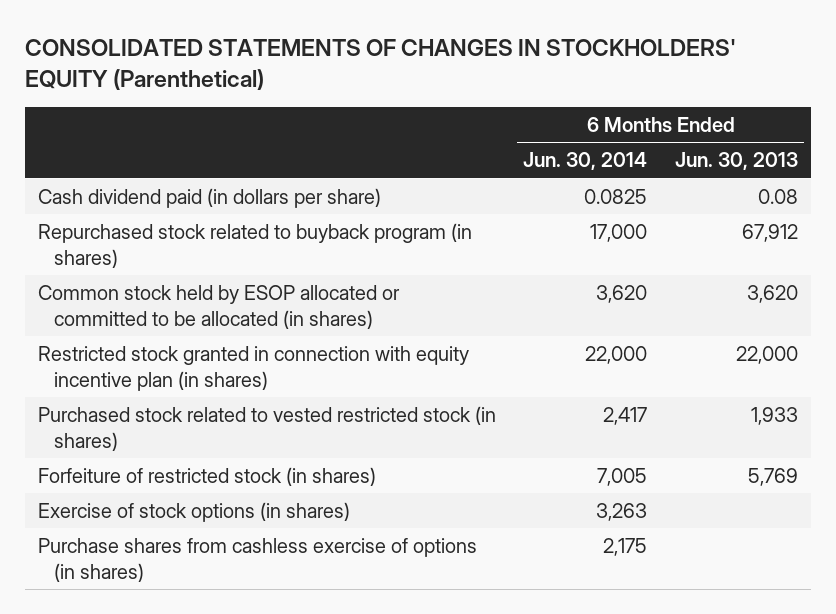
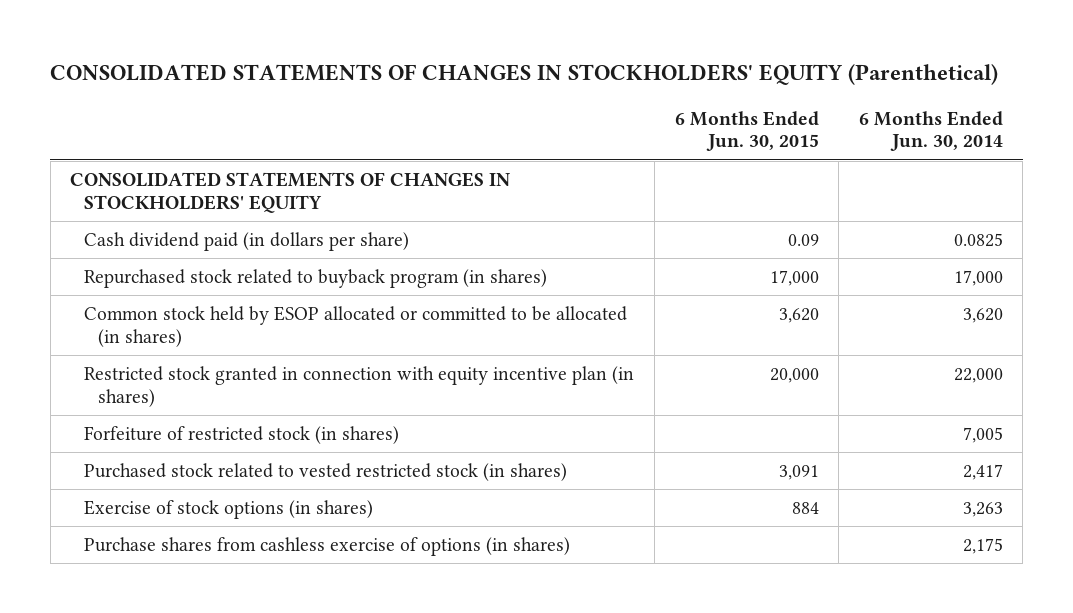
[674,152,798,171] Jun. 30, 2013 -> none
none -> [674,110,819,152] 6 Months Ended Jun. 30, 2015
none -> [70,171,512,213] CONSOLIDATED STATEMENTS OF CHANGES IN STOCKHOLDERS' EQUITY
[38,405,497,452] Purchased stock related to vested restricted stock (in shares) -> [84,462,568,481] Purchased stock related to vested restricted stock (in shares)

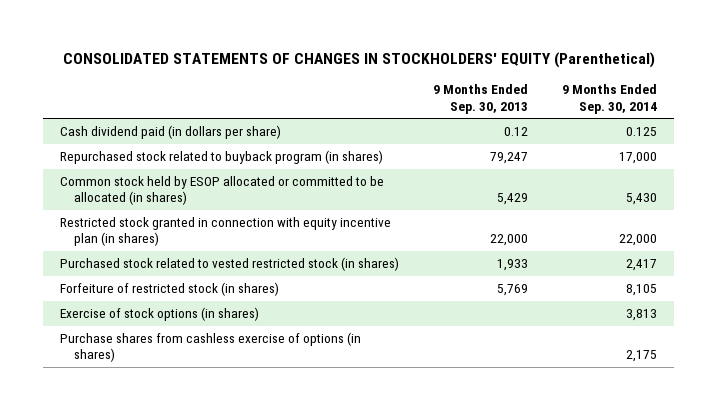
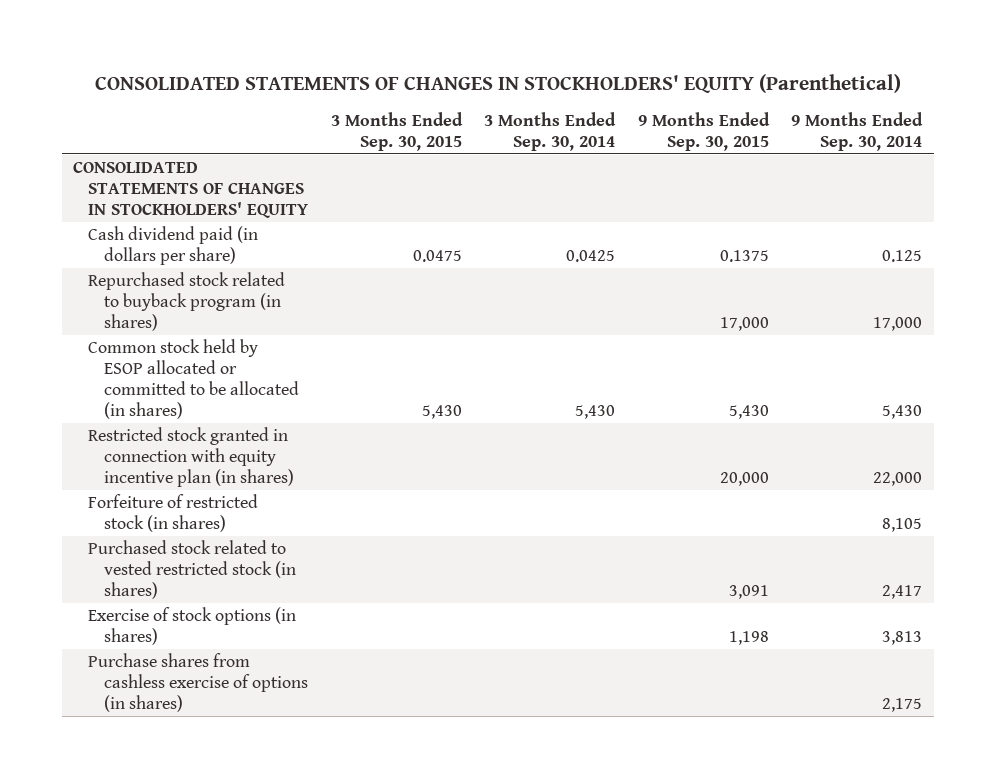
[433,84,529,114] 9 Months Ended Sep. 30, 2013 -> none
none -> [330,111,463,151] 3 Months Ended Sep. 30, 2015
none -> [484,111,617,151] 3 Months Ended Sep. 30, 2014
none -> [637,111,770,151] 9 Months Ended Sep. 30, 2015
none -> [72,162,309,218] CONSOLIDATED STATEMENTS OF CHANGES IN STOCKHOLDERS' EQUITY
[60,257,400,272] Purchased stock related to vested restricted stock (in shares) -> [88,540,297,599] Purchased stock related to vested restricted stock (in shares)

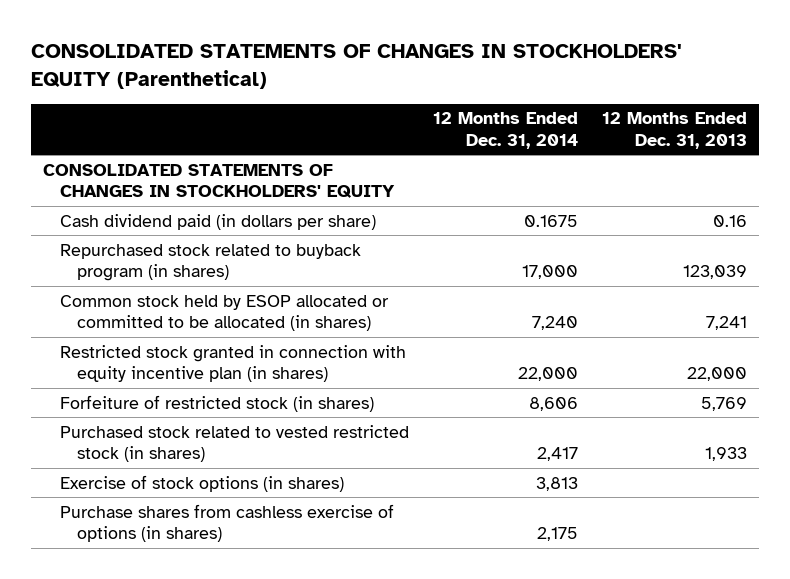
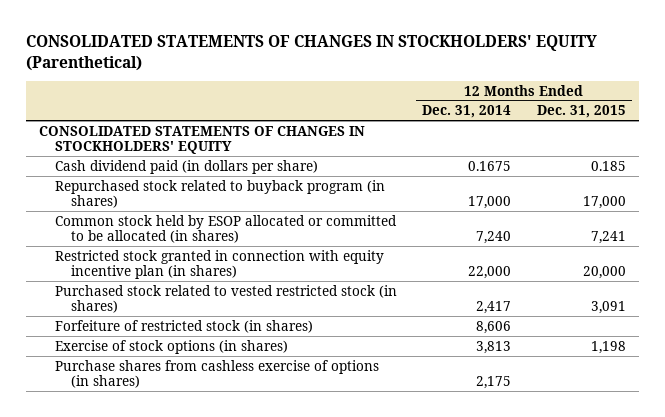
[601,112,747,149] 12 Months Ended Dec. 31, 2013 -> none
none -> [537,105,627,119] Dec. 31, 2015
[59,394,374,412] Forfeiture of restricted stock (in shares) -> [54,319,313,333] Forfeiture of restricted stock (in shares)

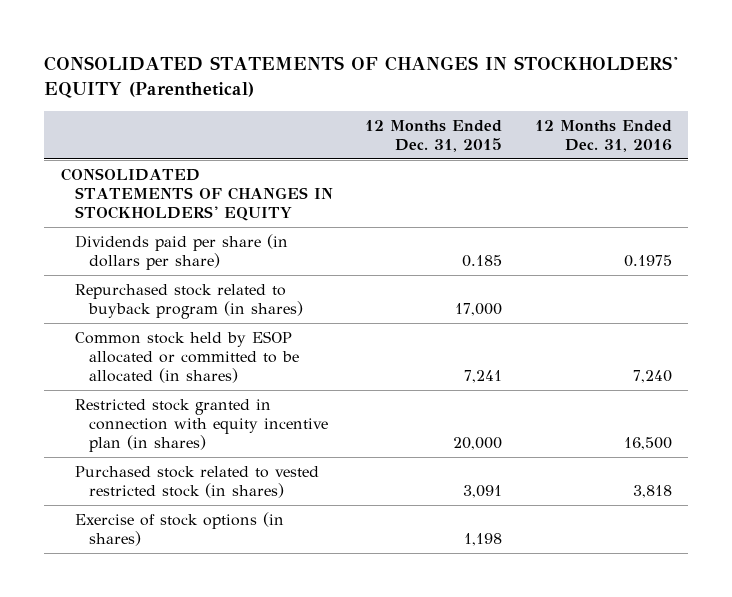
[422,105,512,119] Dec. 31, 2014 -> none
none -> [534,120,672,152] 12 Months Ended Dec. 31, 2016
[54,159,318,174] Cash dividend paid (in dollars per share) -> [74,234,288,270] Dividends paid per share (in dollars per share)
[54,319,313,333] Forfeiture of restricted stock (in shares) -> none
[54,359,379,389] Purchase shares from cashless exercise of options (in shares) -> none

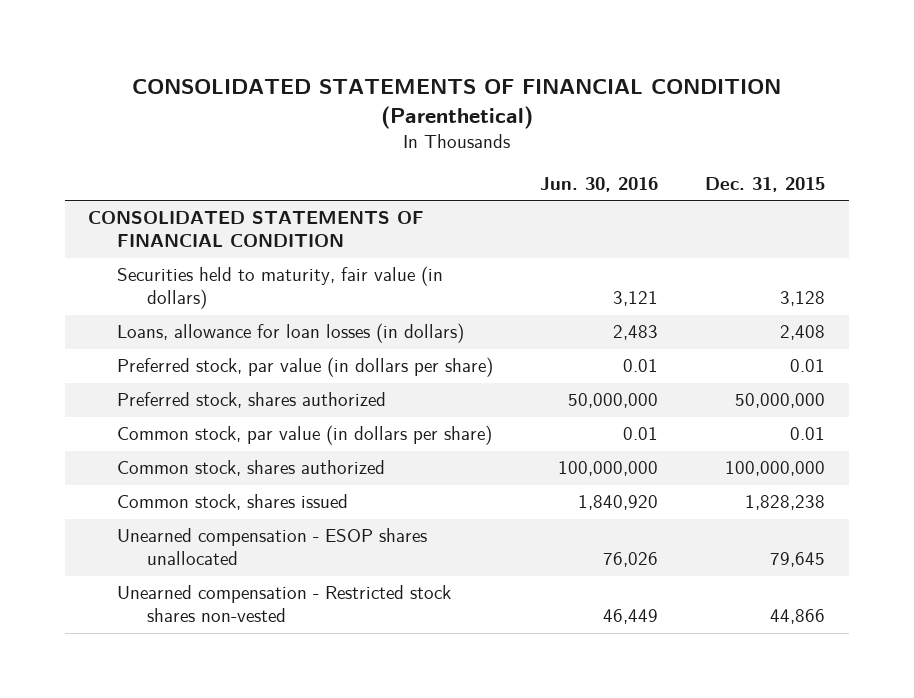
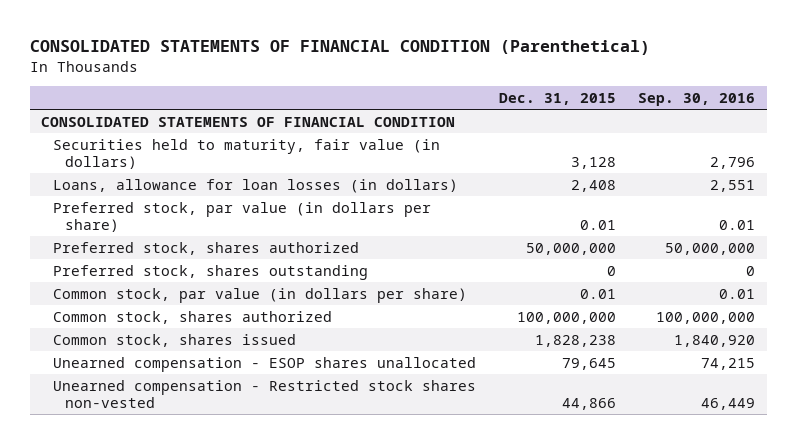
[540,177,659,193] Jun. 30, 2016 -> none
none -> [638,93,756,107] Sep. 30, 2016
none -> [53,264,369,280] Preferred stock, shares outstanding

